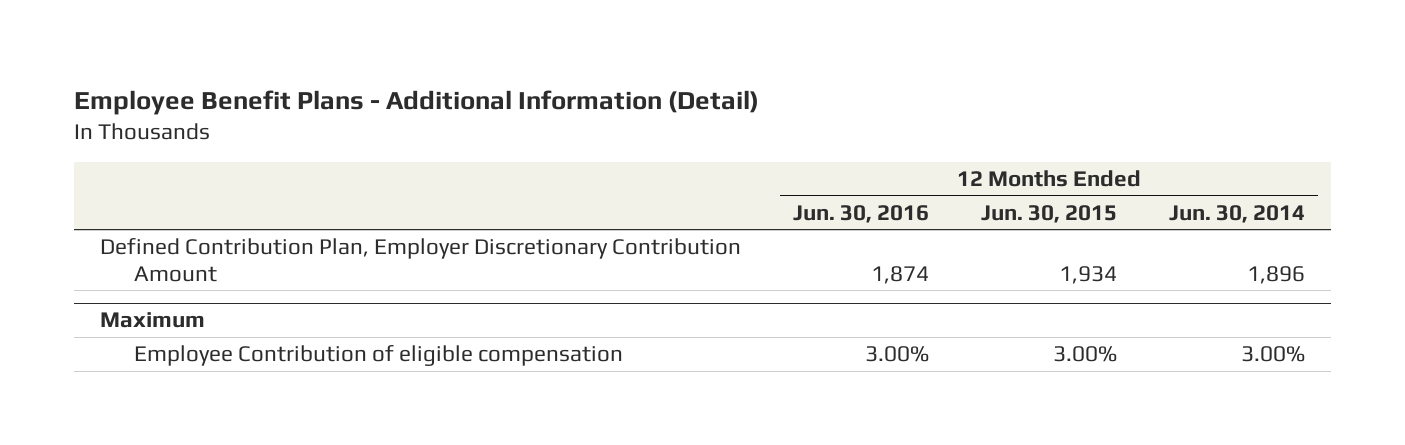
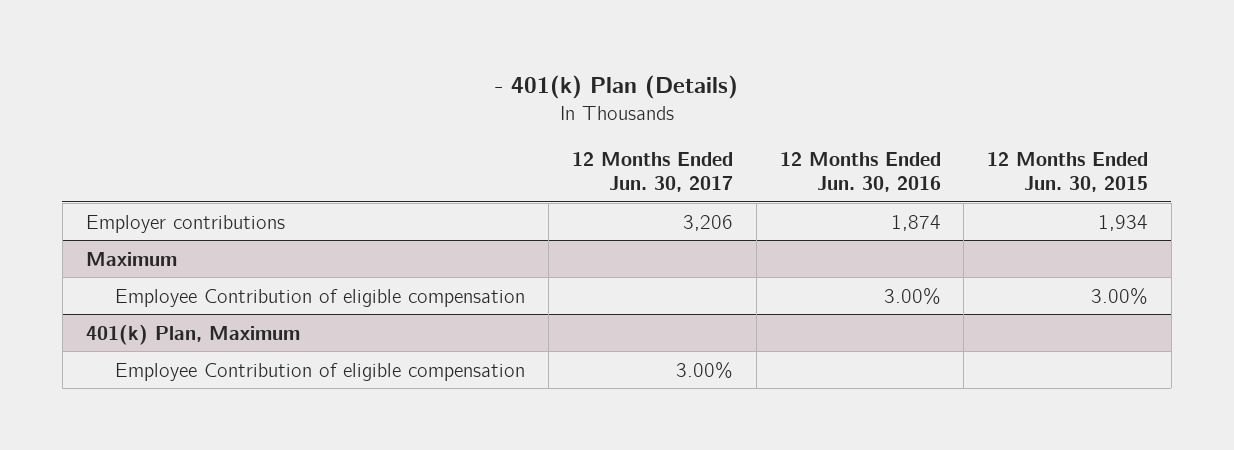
[73,89,759,115] Employee Benefit Plans - Additional Information (Detail) -> [494,75,738,100] - 401(k) Plan (Details)
[1169,204,1306,223] Jun. 30, 2014 -> none
none -> [571,151,733,193] 12 Months Ended Jun. 30, 2017
[99,238,741,282] Defined Contribution Plan, Employer Discretionary Contribution Amount -> [85,214,285,233] Employer contributions
none -> [85,324,300,345] 401(k) Plan, Maximum
none -> [115,362,526,381] Employee Contribution of eligible compensation

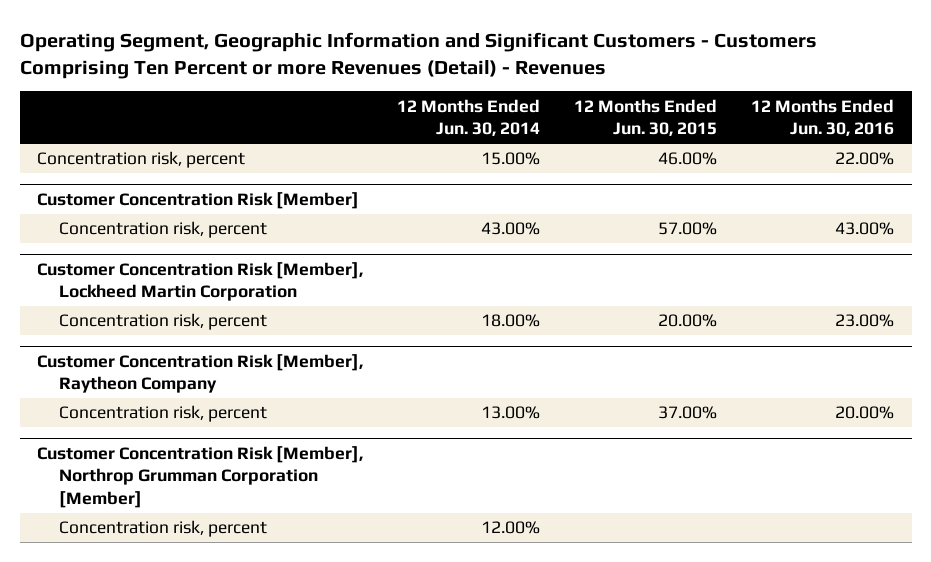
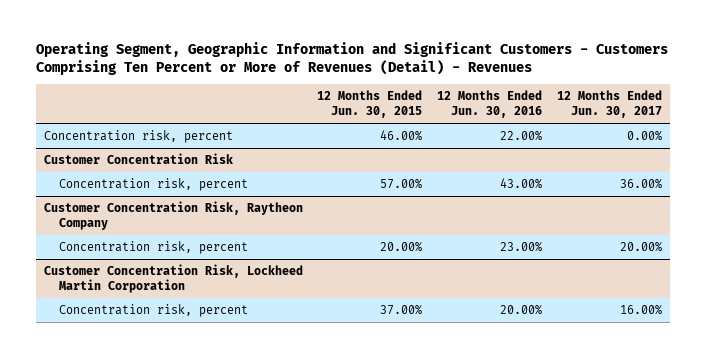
[19,31,817,79] Operating Segment, Geographic Information and Significant Customers - Customers Comprising Ten Percent or more Revenues (Detail) - Revenues -> [36,42,669,76] Operating Segment, Geographic Information and Significant Customers - Customers Comprising Ten Percent or More of Revenues (Detail) - Revenues
[396,98,540,137] 12 Months Ended Jun. 30, 2014 -> none
none -> [557,90,663,119] 12 Months Ended Jun. 30, 2017
[36,191,359,209] Customer Concentration Risk [Member] -> [43,153,233,165] Customer Concentration Risk
[36,261,363,302] Customer Concentration Risk [Member], Lockheed Martin Corporation -> none
none -> [43,201,303,231] Customer Concentration Risk, Raytheon Company
[36,353,363,394] Customer Concentration Risk [Member], Raytheon Company -> none
none -> [43,264,303,294] Customer Concentration Risk, Lockheed Martin Corporation
[36,445,363,508] Customer Concentration Risk [Member], Northrop Grumman Corporation [Member] -> none
[59,520,268,538] Concentration risk, percent -> none

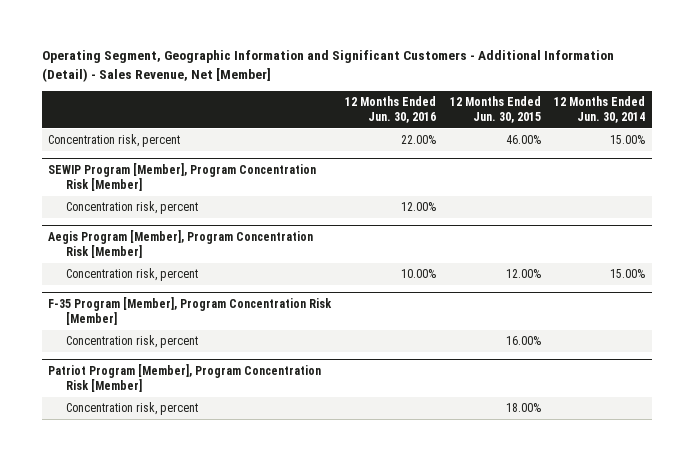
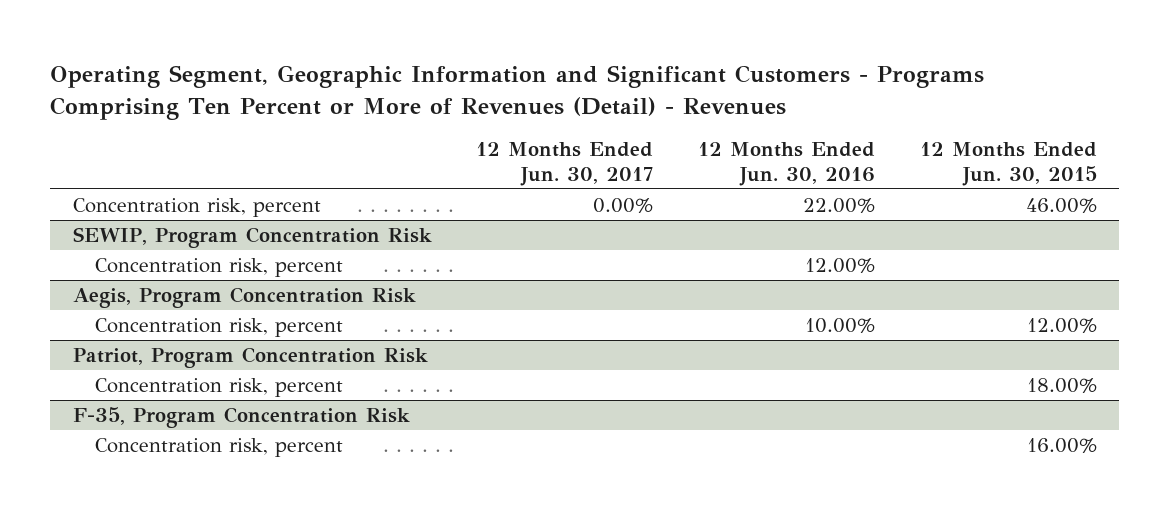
[41,50,614,82] Operating Segment, Geographic Information and Significant Customers - Additional Information (Detail) - Sales Revenue, Net [Member] -> [50,65,985,120] Operating Segment, Geographic Information and Significant Customers - Programs Comprising Ten Percent or More of Revenues (Detail) - Revenues
[554,95,646,123] 12 Months Ended Jun. 30, 2014 -> none
none -> [476,142,654,186] 12 Months Ended Jun. 30, 2017
[48,162,317,191] SEWIP Program [Member], Program Concentration Risk [Member] -> [72,226,432,248] SEWIP, Program Concentration Risk
[48,229,314,258] Aegis Program [Member], Program Concentration Risk [Member] -> [72,286,416,308] Aegis, Program Concentration Risk
[48,296,333,325] F-35 Program [Member], Program Concentration Risk [Member] -> none
[66,335,199,349] Concentration risk, percent -> none
[48,363,322,392] Patriot Program [Member], Program Concentration Risk [Member] -> [72,346,428,368] Patriot, Program Concentration Risk
none -> [72,406,410,428] F-35, Program Concentration Risk
none -> [94,437,343,457] Concentration risk, percent

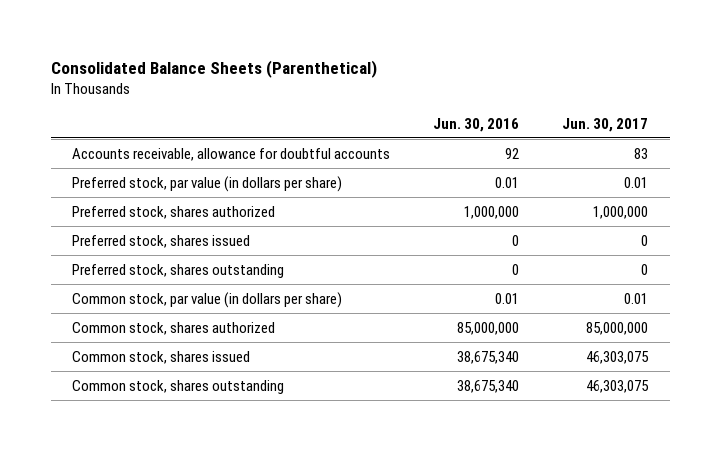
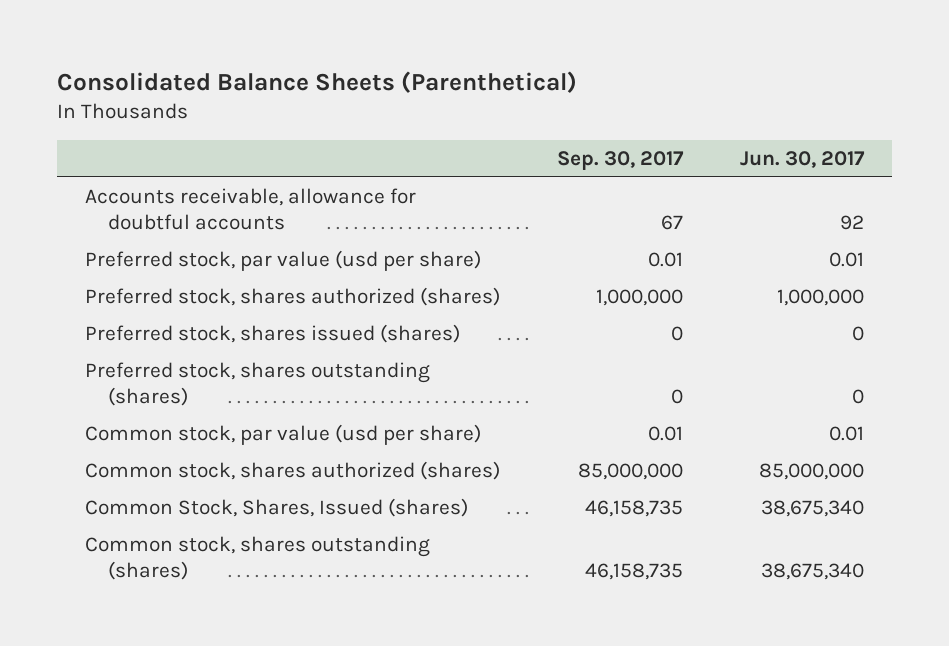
[433,117,520,132] Jun. 30, 2016 -> none
none -> [557,150,685,170] Sep. 30, 2017
[634,147,649,159] 83 -> [839,214,864,230] 92
[72,175,343,192] Preferred stock, par value (in dollars per share) -> [85,250,482,272] Preferred stock, par value (usd per share)
[72,205,276,219] Preferred stock, shares authorized -> [85,287,501,307] Preferred stock, shares authorized (shares)
[72,234,251,248] Preferred stock, shares issued -> [85,324,461,344] Preferred stock, shares issued (shares)
[72,263,285,278] Preferred stock, shares outstanding -> [85,362,431,406] Preferred stock, shares outstanding (shares)
[72,291,343,308] Common stock, par value (in dollars per share) -> [85,424,482,446] Common stock, par value (usd per share)
[72,321,276,335] Common stock, shares authorized -> [85,461,501,481] Common stock, shares authorized (shares)
[72,350,251,364] Common stock, shares issued -> [85,498,469,518] Common Stock, Shares, Issued (shares)
[586,350,650,364] 46,303,075 -> [760,500,864,518] 38,675,340
[72,379,285,394] Common stock, shares outstanding -> [85,536,431,580] Common stock, shares outstanding (shares)
[586,379,650,393] 46,303,075 -> [760,562,864,580] 38,675,340

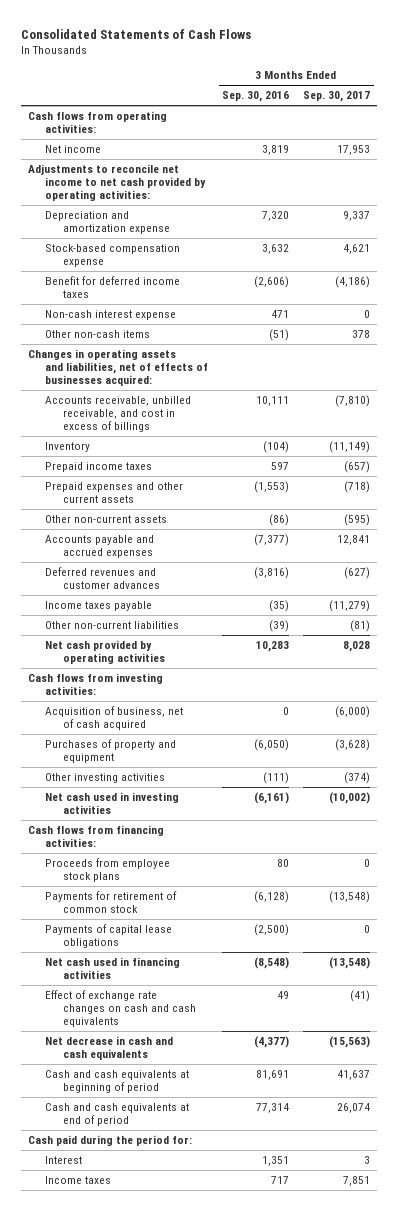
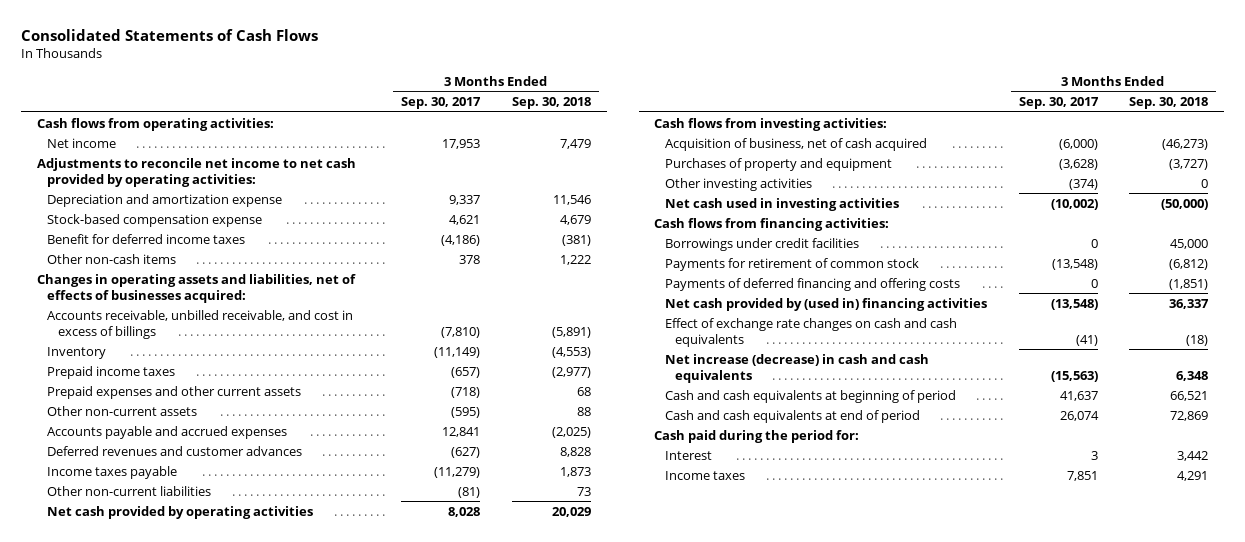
[222,91,290,103] Sep. 30, 2016 -> none
none -> [511,96,591,109] Sep. 30, 2018
[45,310,177,321] Non-cash interest expense -> none
[45,858,171,883] Proceeds from employee stock plans -> none
none -> [664,237,859,251] Borrowings under credit facilities
[45,924,173,949] Payments of capital lease obligations -> none
none -> [664,277,960,291] Payments of deferred financing and offering costs
[45,957,181,980] Net cash used in financing activities -> [664,297,987,311] Net cash provided by (used in) financing activities
[45,1036,174,1061] Net decrease in cash and cash equivalents -> [664,353,929,383] Net increase (decrease) in cash and cash equivalents

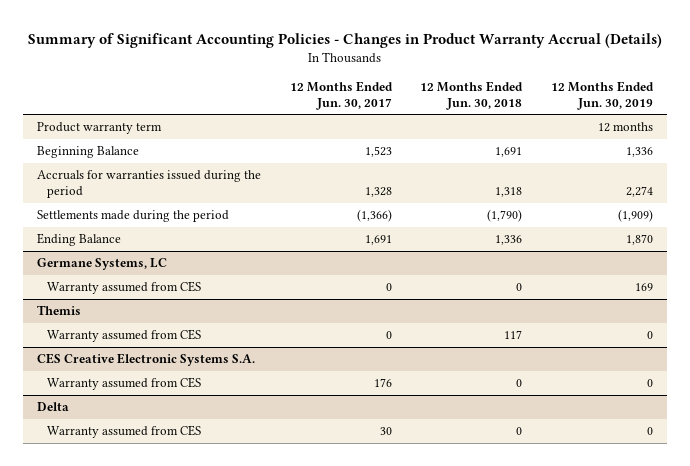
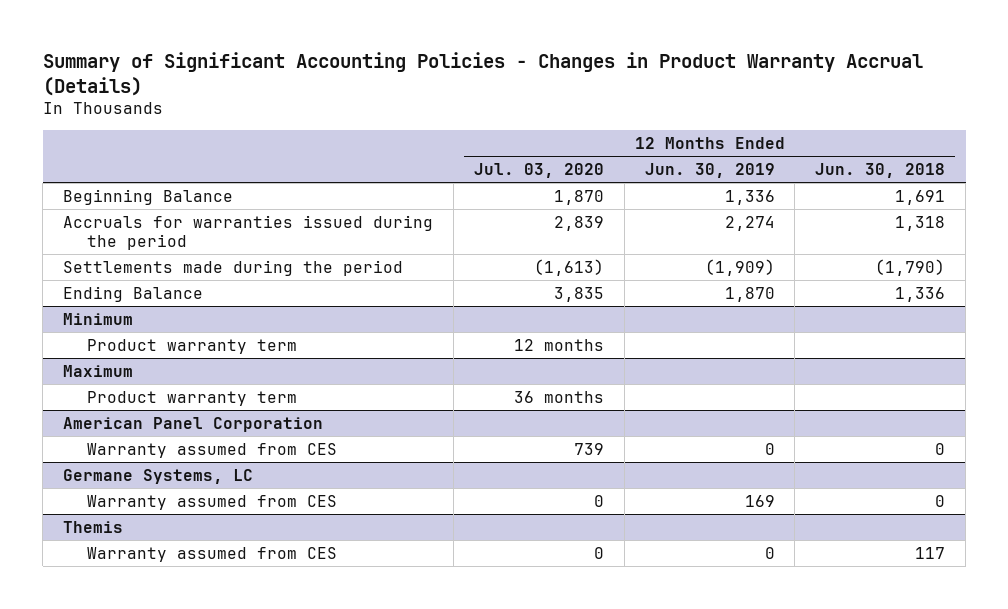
[289,80,393,110] 12 Months Ended Jun. 30, 2017 -> none
none -> [473,163,604,179] Jul. 03, 2020
[37,122,163,135] Product warranty term -> none
none -> [63,312,134,325] Minimum
none -> [87,338,298,354] Product warranty term
none -> [63,364,134,377] Maximum
none -> [87,390,298,406] Product warranty term
none -> [63,416,324,432] American Panel Corporation
none -> [87,442,338,458] Warranty assumed from CES
[37,353,256,367] CES Creative Electronic Systems S.A. -> none
[47,377,202,391] Warranty assumed from CES -> none
[37,402,70,412] Delta -> none
[47,425,202,439] Warranty assumed from CES -> none

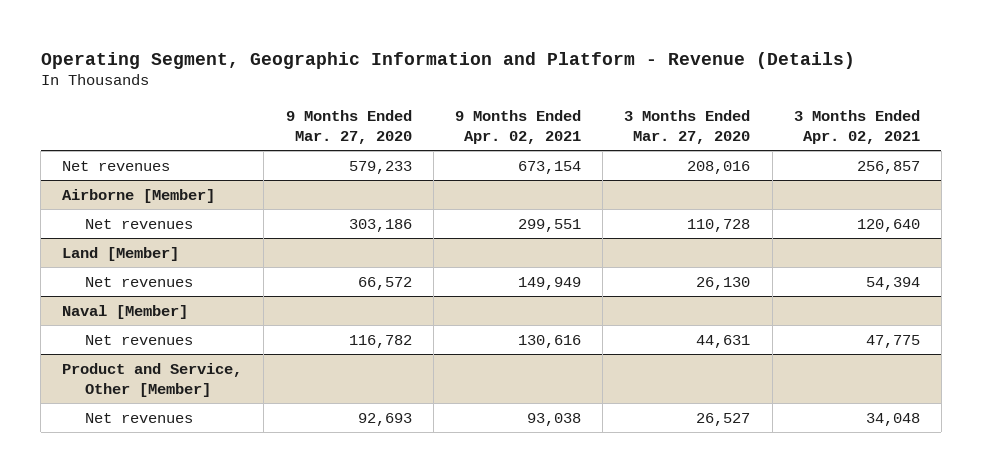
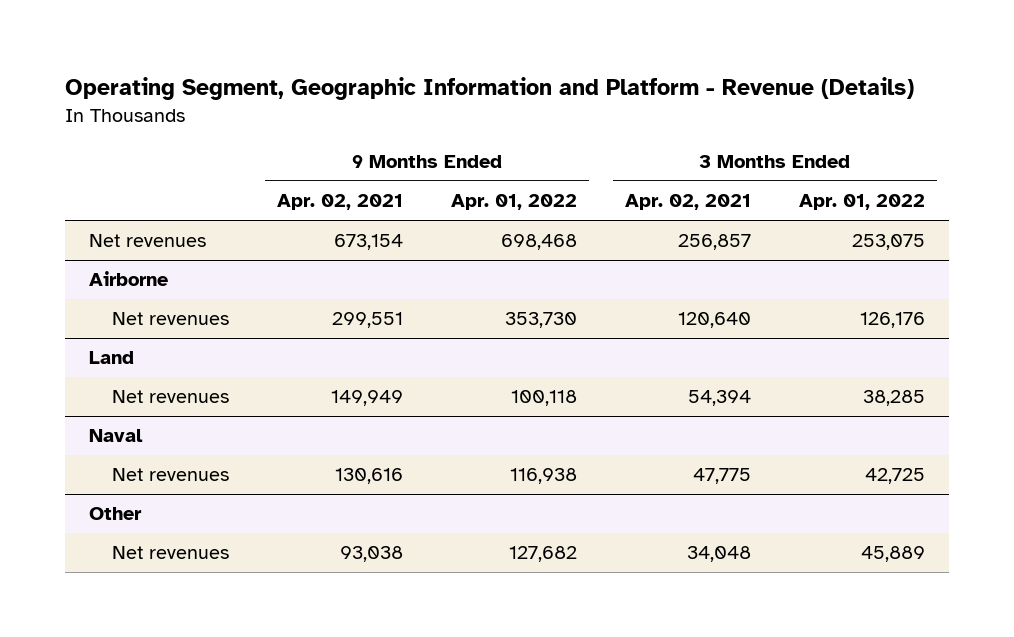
[285,109,412,144] 9 Months Ended Mar. 27, 2020 -> none
[624,109,751,144] 3 Months Ended Mar. 27, 2020 -> none
none -> [450,194,577,211] Apr. 01, 2022
none -> [798,194,925,211] Apr. 01, 2022
[62,188,216,203] Airborne [Member] -> [88,271,168,287] Airborne
[62,246,180,261] Land [Member] -> [88,351,134,365] Land
[62,304,189,319] Naval [Member] -> [88,429,143,443] Naval
[62,362,243,397] Product and Service, Other [Member] -> [88,507,142,521] Other

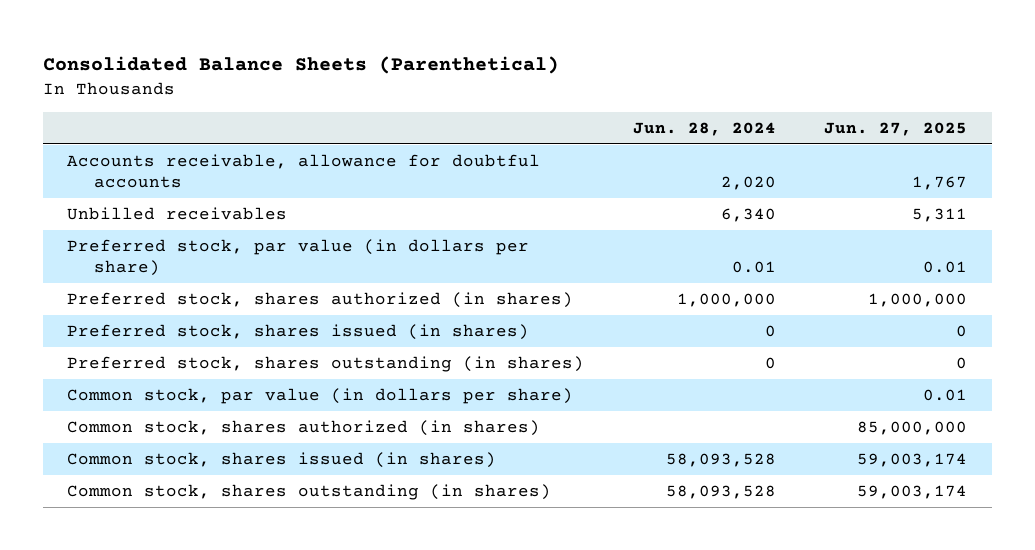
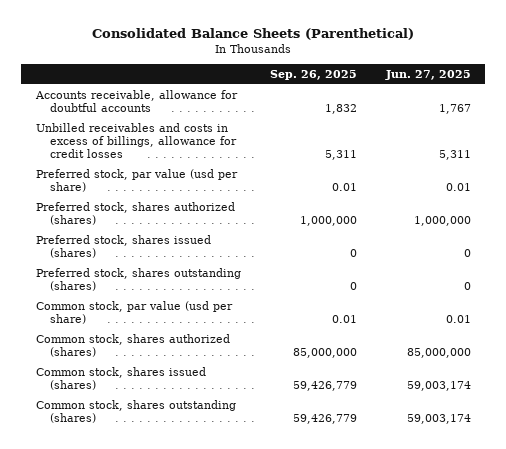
[632,121,776,136] Jun. 28, 2024 -> none
none -> [269,70,357,81] Sep. 26, 2025
[67,207,288,221] Unbilled receivables -> [35,122,237,158] Unbilled receivables and costs in excess of billings, allowance for credit losses
[67,239,530,276] Preferred stock, par value (in dollars per share) -> [35,168,238,192] Preferred stock, par value (usd per share)
[67,292,574,309] Preferred stock, shares authorized (in shares) -> [35,201,235,225] Preferred stock, shares authorized (shares)
[67,324,530,341] Preferred stock, shares issued (in shares) -> [35,234,211,258] Preferred stock, shares issued (shares)
[67,356,585,373] Preferred stock, shares outstanding (in shares) -> [35,267,241,291] Preferred stock, shares outstanding (shares)
[67,388,574,405] Common stock, par value (in dollars per share) -> [35,300,233,324] Common stock, par value (usd per share)
[67,420,541,437] Common stock, shares authorized (in shares) -> [35,333,230,357] Common stock, shares authorized (shares)
[67,452,497,469] Common stock, shares issued (in shares) -> [35,366,206,390] Common stock, shares issued (shares)
[67,484,552,501] Common stock, shares outstanding (in shares) -> [35,399,236,423] Common stock, shares outstanding (shares)

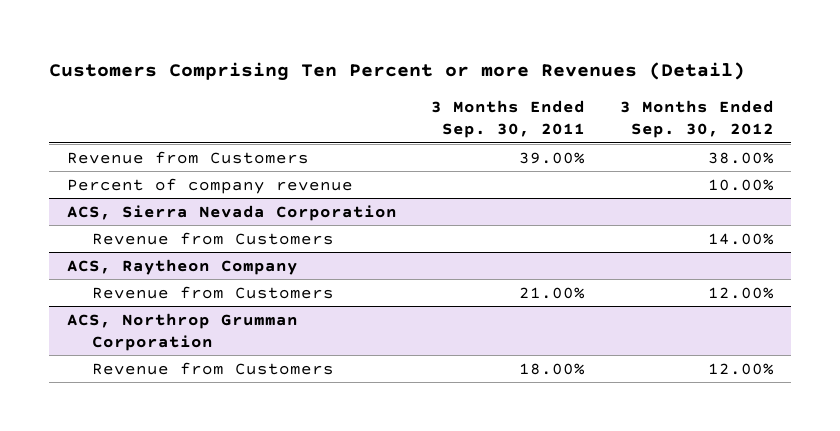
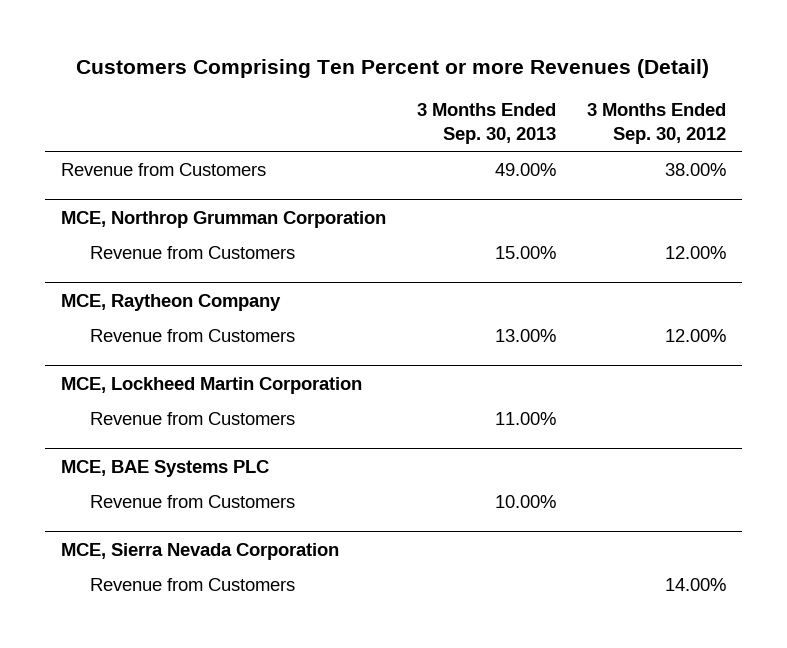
[431,100,586,139] 3 Months Ended Sep. 30, 2011 -> none
none -> [416,103,556,144] 3 Months Ended Sep. 30, 2013
[66,177,353,194] Percent of company revenue -> none
[66,204,397,221] ACS, Sierra Nevada Corporation -> none
[92,231,335,245] Revenue from Customers -> none
[66,258,298,275] ACS, Raytheon Company -> none
none -> [60,210,386,228] MCE, Northrop Grumman Corporation
[66,312,298,351] ACS, Northrop Grumman Corporation -> none
none -> [60,293,281,311] MCE, Raytheon Company
none -> [60,376,362,394] MCE, Lockheed Martin Corporation
none -> [90,412,296,426] Revenue from Customers
none -> [60,459,269,477] MCE, BAE Systems PLC
none -> [90,495,296,509] Revenue from Customers
none -> [60,542,339,560] MCE, Sierra Nevada Corporation
none -> [90,578,296,592] Revenue from Customers

